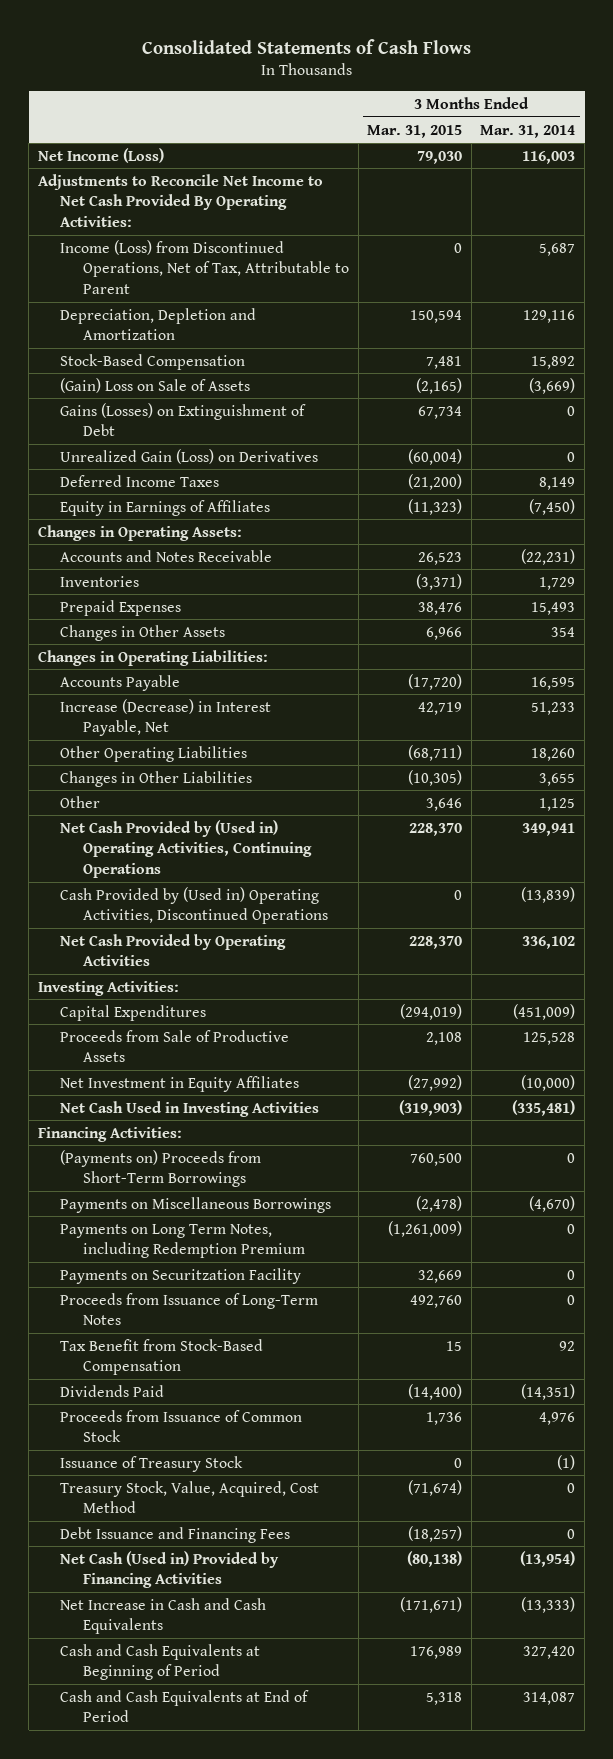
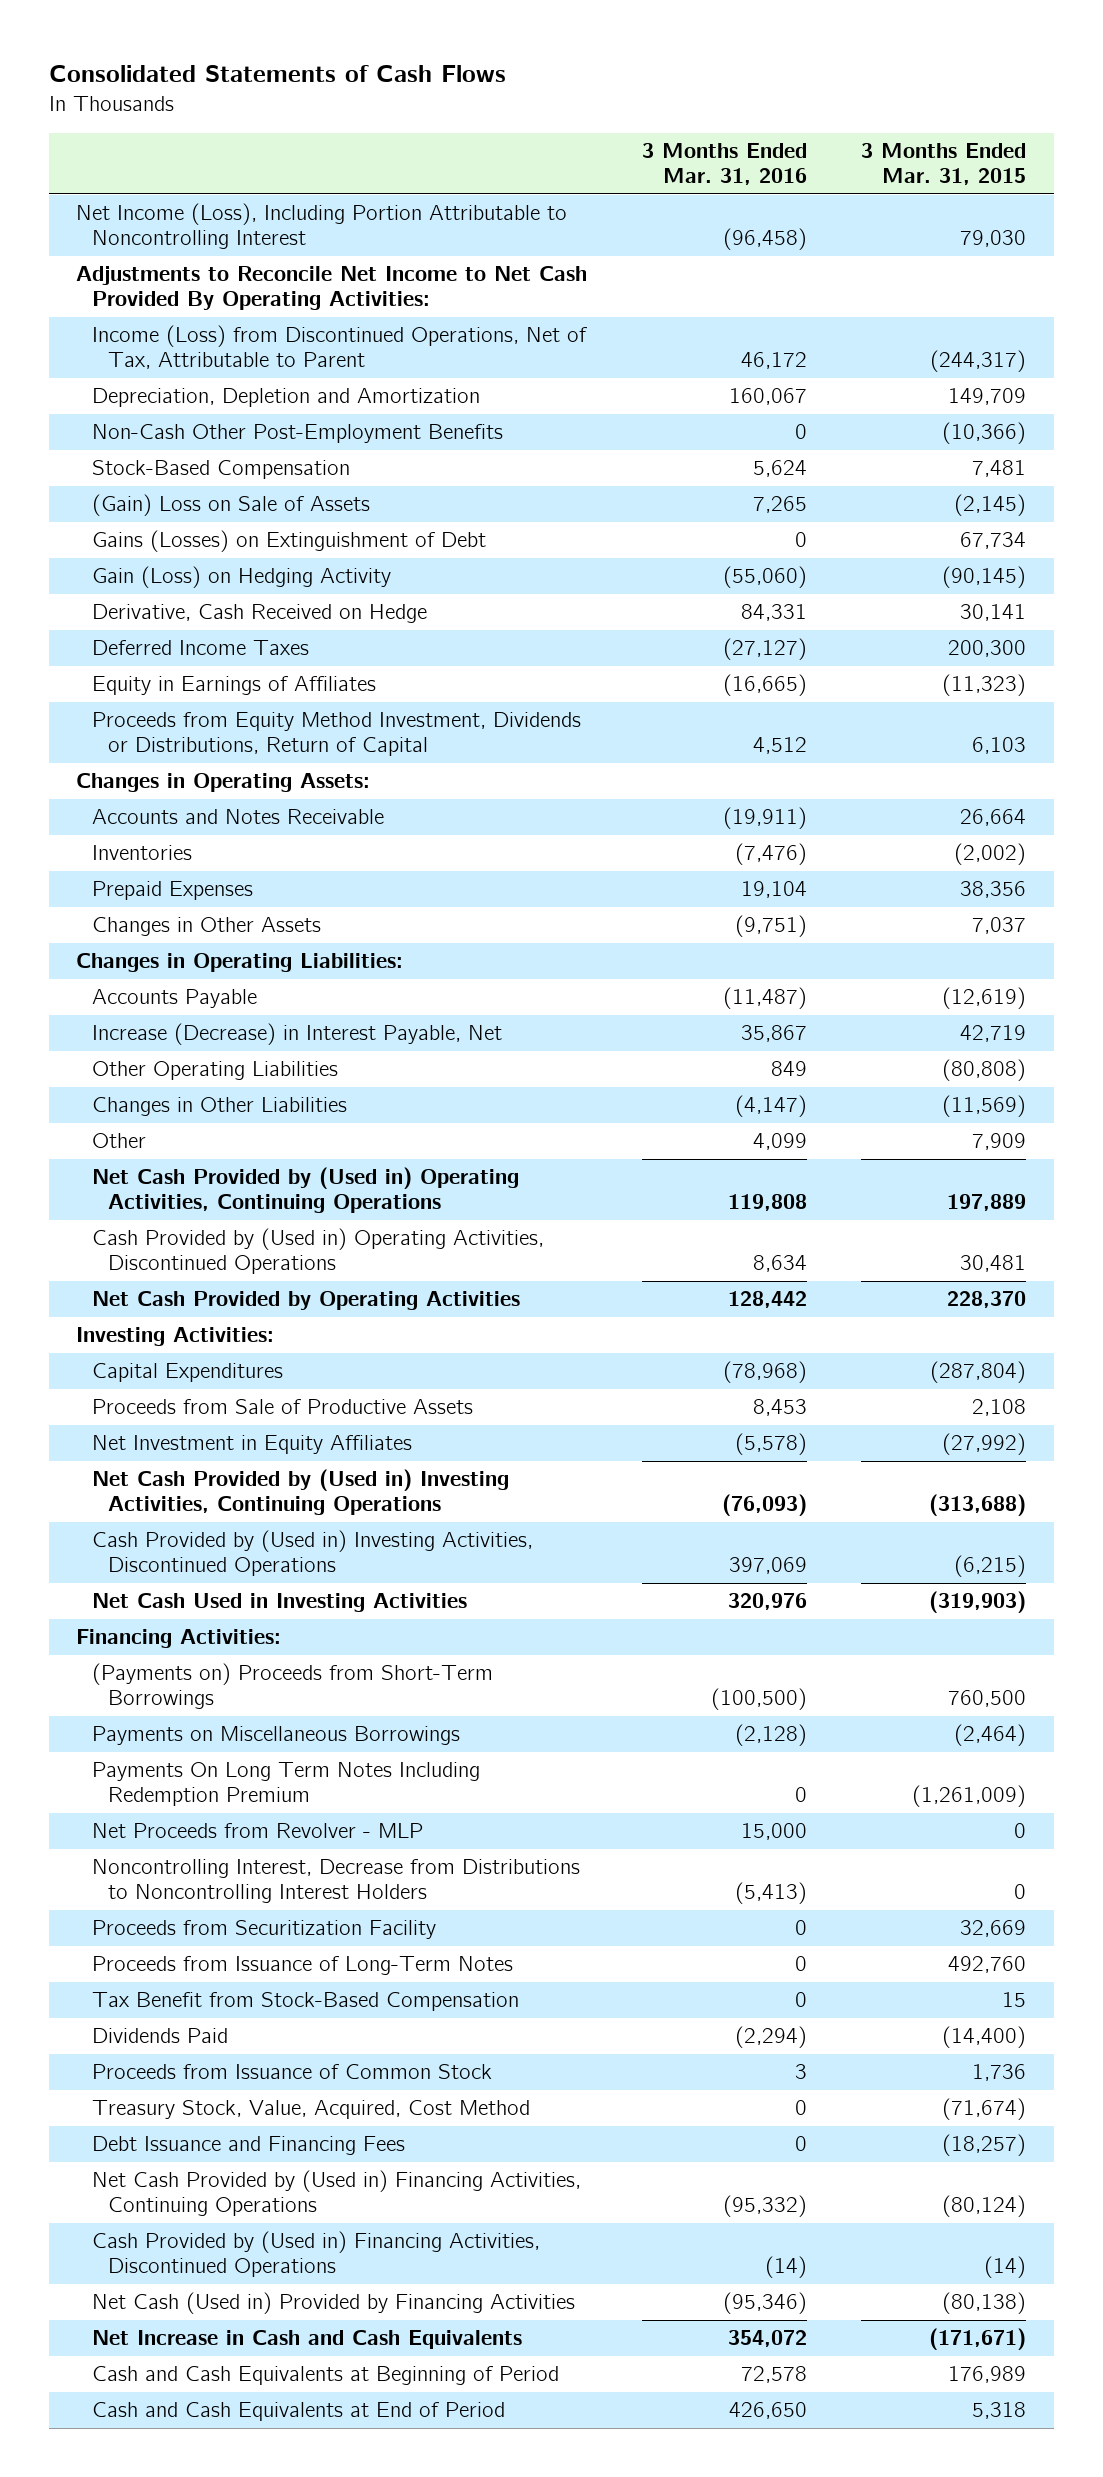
[480,124,576,138] Mar. 31, 2014 -> none
none -> [641,143,807,186] 3 Months Ended Mar. 31, 2016
[37,147,164,163] Net Income (Loss) -> [76,203,568,250] Net Income (Loss), Including Portion Attributable to Noncontrolling Interest
[454,242,463,253] 0 -> [930,350,1027,373] (244,317)
[410,309,463,323] 150,594 -> [948,388,1027,406] 149,709
none -> [91,424,503,444] Non-Cash Other Post-Employment Benefits
[416,377,463,394] (2,165) -> [954,494,1027,517] (2,145)
[60,448,319,464] Unrealized Gain (Loss) on Derivatives -> none
none -> [91,566,391,589] Gain (Loss) on Hedging Activity
none -> [91,604,427,624] Derivative, Cash Received on Hedge
[408,473,463,490] (21,200) -> [948,640,1027,658] 200,300
none -> [91,712,581,757] Proceeds from Equity Method Investment, Dividends or Distributions, Return of Capital
[418,551,463,565] 26,523 -> [960,809,1027,827] 26,664
[416,573,463,590] (3,371) -> [954,843,1027,866] (2,002)
[418,601,463,615] 38,476 -> [960,881,1027,899] 38,356
[426,626,463,640] 6,966 -> [972,917,1027,935] 7,037
[408,673,463,690] (17,720) -> [942,987,1027,1010] (12,619)
[408,744,463,761] (68,711) -> [942,1059,1027,1082] (80,808)
[408,769,463,786] (10,305) -> [942,1095,1027,1118] (11,569)
[426,797,463,811] 3,646 -> [972,1133,1027,1151] 7,909
[409,822,463,836] 228,370 -> [947,1194,1027,1212] 197,889
[454,889,463,900] 0 -> [960,1255,1027,1273] 30,481
[400,1003,463,1020] (294,019) -> [930,1361,1027,1384] (287,804)
none -> [91,1469,509,1516] Net Cash Provided by (Used in) Investing Activities, Continuing Operations
none -> [91,1530,533,1577] Cash Provided by (Used in) Investing Activities, Discontinued Operations
[416,1195,463,1212] (2,478) -> [954,1724,1027,1747] (2,464)
[60,1223,306,1259] Payments on Long Term Notes, including Redemption Premium -> [91,1762,480,1807] Payments On Long Term Notes Including Redemption Premium
none -> [91,1823,423,1839] Net Proceeds from Revolver - MLP
none -> [91,1859,580,1904] Noncontrolling Interest, Decrease from Distributions to Noncontrolling Interest Holders
[60,1267,302,1284] Payments on Securitzation Facility -> [91,1920,436,1940] Proceeds from Securitization Facility
[60,1455,244,1472] Issuance of Treasury Stock -> none
none -> [91,2170,581,2217] Net Cash Provided by (Used in) Financing Activities, Continuing Operations
none -> [91,2231,540,2278] Cash Provided by (Used in) Financing Activities, Discontinued Operations

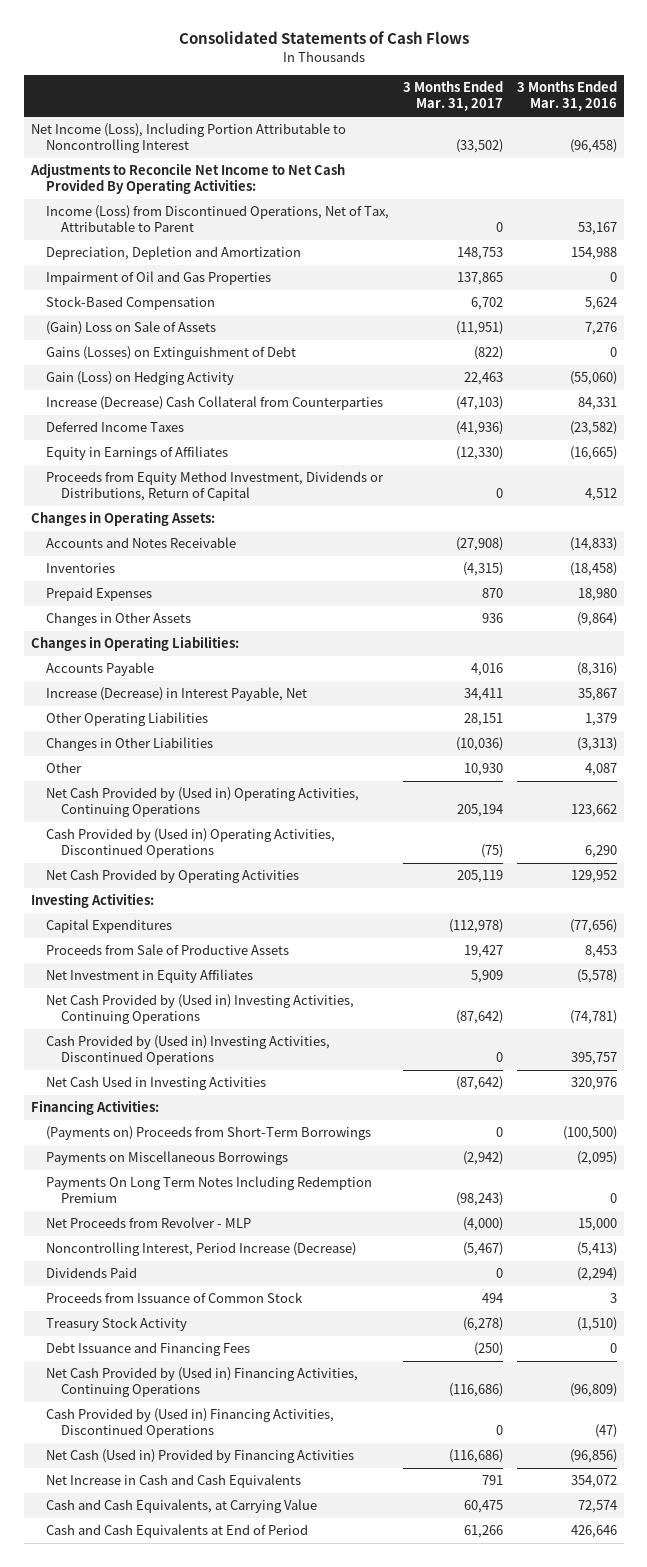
[861,143,1027,186] 3 Months Ended Mar. 31, 2015 -> none
none -> [402,81,503,112] 3 Months Ended Mar. 31, 2017
[91,424,503,444] Non-Cash Other Post-Employment Benefits -> none
[740,352,807,370] 46,172 -> [577,222,617,236] 53,167
[728,388,807,406] 160,067 -> [570,247,617,261] 154,988
none -> [45,271,271,286] Impairment of Oil and Gas Properties
[752,496,807,514] 7,265 -> [584,322,617,336] 7,276
[91,604,427,624] Derivative, Cash Received on Hedge -> [45,396,383,411] Increase (Decrease) Cash Collateral from Counterparties
[722,638,807,661] (27,127) -> [569,421,617,436] (23,582)
[722,807,807,830] (19,911) -> [569,537,617,552] (14,833)
[734,843,807,866] (7,476) -> [569,562,617,577] (18,458)
[740,881,807,899] 19,104 -> [577,588,617,602] 18,980
[734,915,807,938] (9,751) -> [576,612,617,627] (9,864)
[722,987,807,1010] (11,487) -> [576,662,617,677] (8,316)
[770,1061,807,1077] 849 -> [584,713,617,727] 1,379
[734,1095,807,1118] (4,147) -> [576,737,617,752] (3,313)
[752,1133,807,1151] 4,099 -> [584,763,617,777] 4,087
[727,1194,807,1212] 119,808 -> [570,804,617,818] 123,662
[752,1255,807,1273] 8,634 -> [584,845,617,859] 6,290
[727,1291,807,1309] 128,442 -> [570,870,617,884] 129,952
[722,1361,807,1384] (78,968) -> [569,919,617,934] (77,656)
[721,1494,807,1517] (76,093) -> [569,1010,617,1025] (74,781)
[728,1557,807,1575] 397,069 -> [570,1052,617,1066] 395,757
[734,1724,807,1747] (2,128) -> [576,1151,617,1166] (2,095)
[91,1920,436,1940] Proceeds from Securitization Facility -> none
[91,1956,513,1976] Proceeds from Issuance of Long-Term Notes -> none
[91,1992,519,2012] Tax Benefit from Stock-Based Compensation -> none
[91,1859,580,1904] Noncontrolling Interest, Decrease from Distributions to Noncontrolling Interest Holders -> [45,1242,356,1257] Noncontrolling Interest, Period Increase (Decrease)
[91,2100,530,2120] Treasury Stock, Value, Acquired, Cost Method -> none
none -> [45,1317,187,1332] Treasury Stock Activity
[722,2195,807,2218] (95,332) -> [569,1383,617,1398] (96,809)
[764,2256,807,2279] (14) -> [594,1424,617,1439] (47)
[722,2292,807,2315] (95,346) -> [569,1449,617,1464] (96,856)
[91,2366,559,2386] Cash and Cash Equivalents at Beginning of Period -> [45,1499,317,1514] Cash and Cash Equivalents, at Carrying Value
[740,2366,807,2384] 72,578 -> [577,1500,617,1514] 72,574
[728,2402,807,2420] 426,650 -> [570,1525,617,1539] 426,646

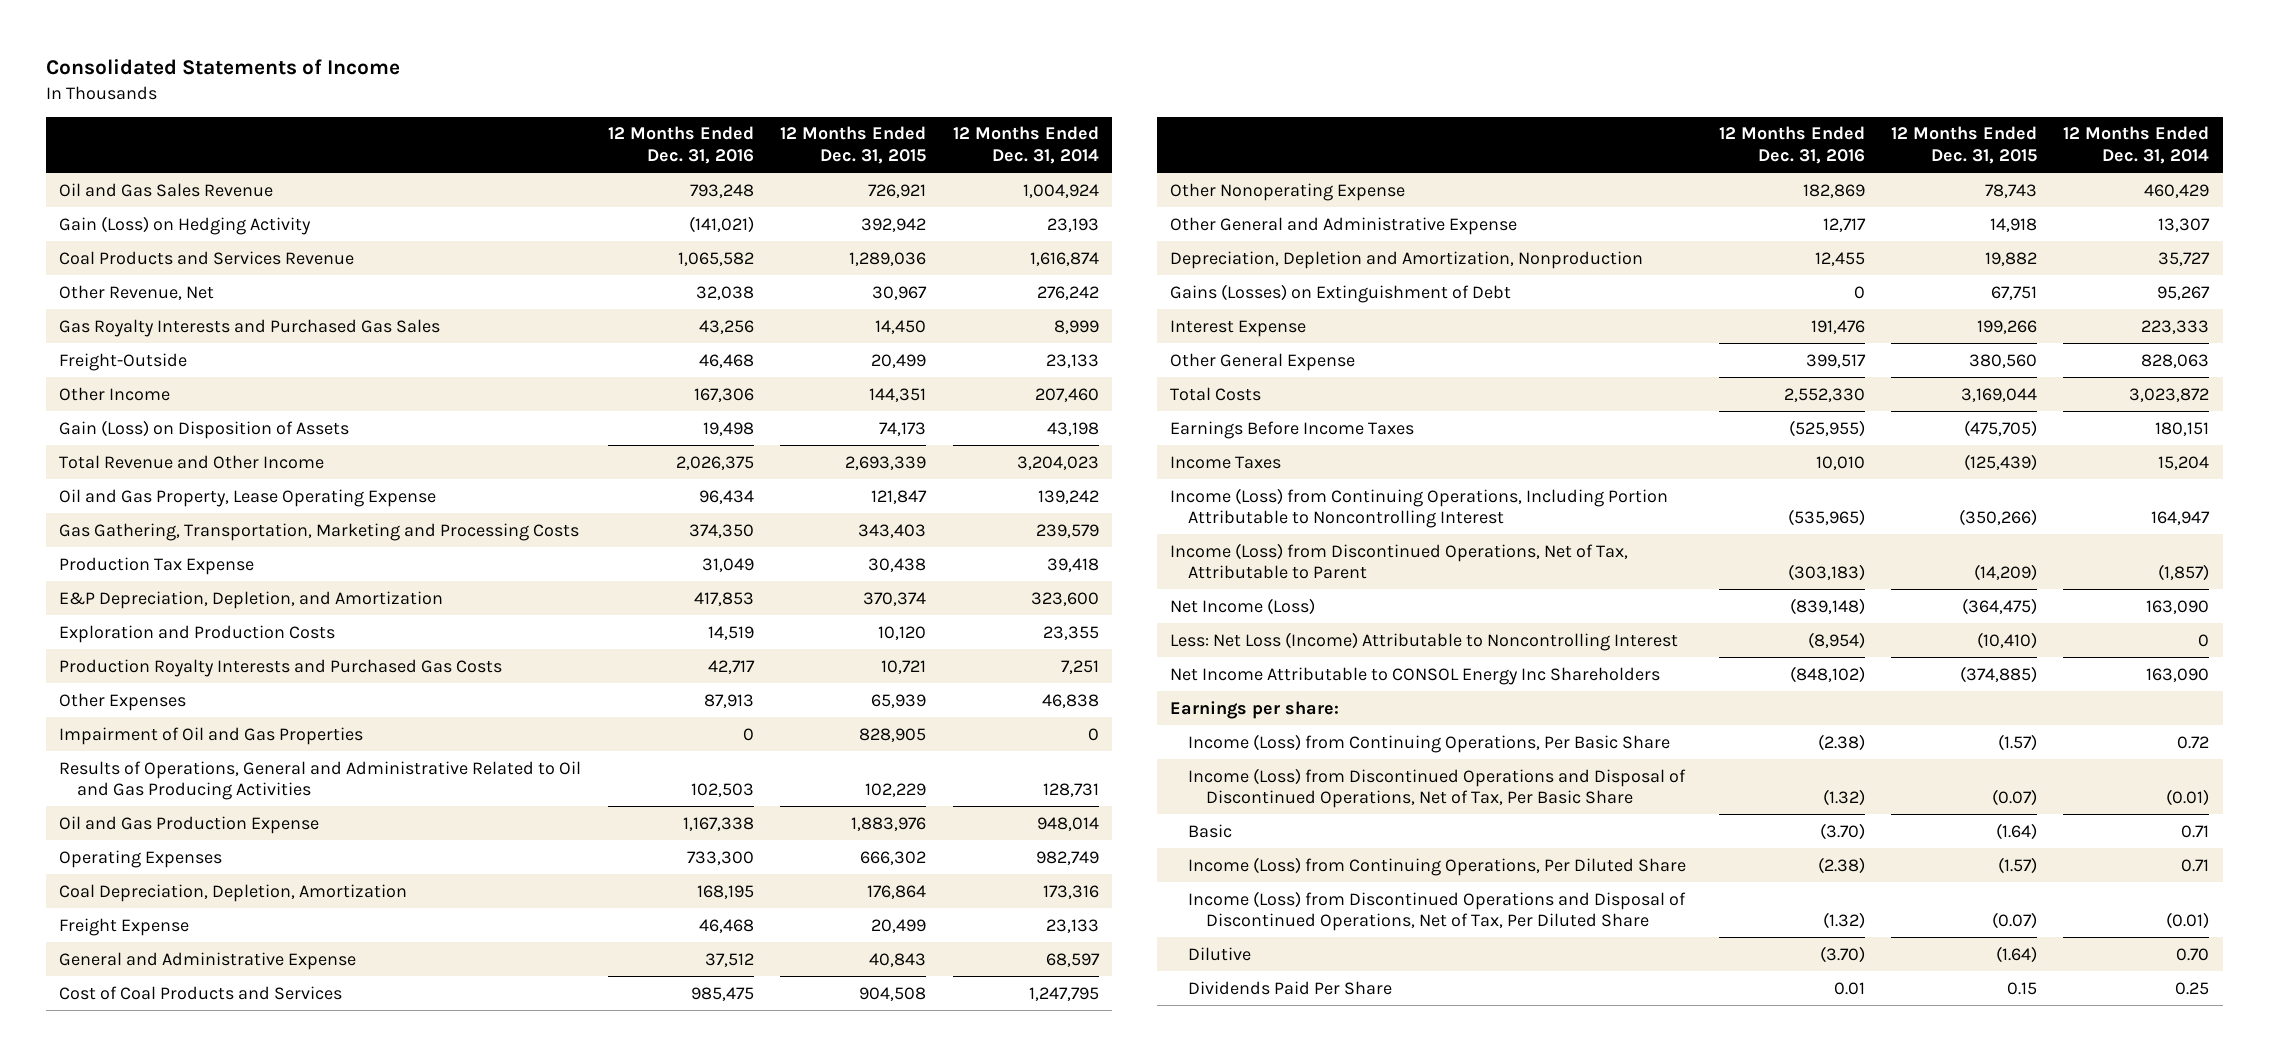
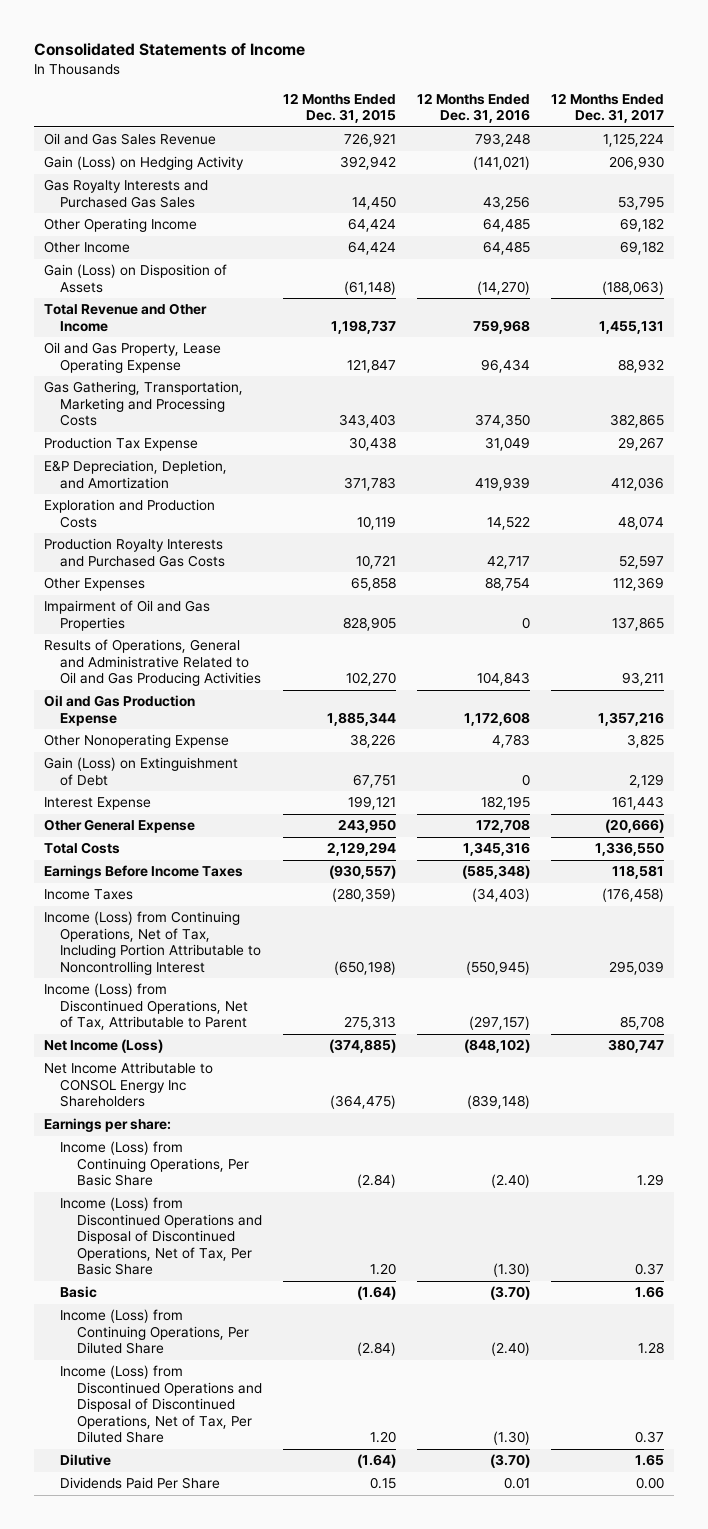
[952,126,1099,164] 12 Months Ended Dec. 31, 2014 -> none
none -> [550,92,664,124] 12 Months Ended Dec. 31, 2017
[59,250,355,265] Coal Products and Services Revenue -> none
[59,284,215,300] Other Revenue, Net -> none
[59,352,188,371] Freight-Outside -> none
none -> [44,218,198,233] Other Operating Income
[693,387,754,402] 167,306 -> [482,241,530,256] 64,485
[869,387,927,402] 144,351 -> [347,241,396,256] 64,424
[702,421,754,436] 19,498 -> [476,280,530,295] (14,270)
[879,421,927,436] 74,173 -> [343,280,396,295] (61,148)
[675,455,754,470] 2,026,375 -> [472,319,530,334] 759,968
[845,455,927,470] 2,693,339 -> [330,319,396,334] 1,198,737
[693,591,754,606] 417,853 -> [474,476,530,491] 419,939
[863,591,927,606] 370,374 -> [343,476,396,491] 371,783
[707,625,754,640] 14,519 -> [486,515,530,530] 14,522
[878,625,927,640] 10,120 -> [356,515,396,530] 10,119
[703,693,754,708] 87,913 -> [484,577,530,592] 88,754
[871,693,927,708] 65,939 -> [350,577,396,592] 65,858
[59,849,223,868] Operating Expenses -> none
[59,883,408,902] Coal Depreciation, Depletion, Amortization -> none
[59,917,190,936] Freight Expense -> none
[59,951,357,970] General and Administrative Expense -> none
[59,985,343,1000] Cost of Coal Products and Services -> none
[1170,216,1518,235] Other General and Administrative Expense -> none
[1170,250,1644,269] Depreciation, Depletion and Amortization, Nonproduction -> none
[1170,631,1679,651] Less: Net Loss (Income) Attributable to Noncontrolling Interest -> none
[690,783,754,798] 102,503 -> [476,672,530,687] 104,843
[865,783,927,798] 102,229 -> [345,672,396,687] 102,270
[682,816,754,831] 1,167,338 -> [463,711,530,726] 1,172,608
[851,816,927,831] 1,883,976 -> [326,711,396,726] 1,885,344
[1802,183,1865,198] 182,869 -> [491,734,530,749] 4,783
[1984,183,2037,198] 78,743 -> [349,734,396,749] 38,226
[1170,283,1512,303] Gains (Losses) on Extinguishment of Debt -> [44,757,239,786] Gain (Loss) on Extinguishment of Debt
[1810,319,1865,334] 191,476 -> [480,796,530,811] 182,195
[1976,319,2037,334] 199,266 -> [347,796,396,811] 199,121
[1805,353,1866,368] 399,517 -> [475,819,530,834] 172,708
[1968,353,2037,368] 380,560 -> [337,819,396,834] 243,950
[1783,387,1865,402] 2,552,330 -> [462,842,530,857] 1,345,316
[1960,387,2037,402] 3,169,044 -> [326,842,396,857] 2,129,294
[1788,419,1865,437] (525,955) -> [461,865,530,880] (585,348)
[1963,419,2037,437] (475,705) -> [328,865,396,880] (930,557)
[1815,455,1865,470] 10,010 -> [471,888,530,903] (34,403)
[1963,453,2037,471] (125,439) -> [331,888,396,903] (280,359)
[1170,487,1669,529] Income (Loss) from Continuing Operations, Including Portion Attributable to Noncontrolling Interest -> [44,911,262,975] Income (Loss) from Continuing Operations, Net of Tax, Including Portion Attributable to Noncontrolling Interest
[1787,509,1865,527] (535,965) -> [465,960,530,975] (550,945)
[1958,509,2037,527] (350,266) -> [333,960,396,975] (650,198)
[1787,564,1865,582] (303,183) -> [468,1016,530,1031] (297,157)
[1973,564,2037,582] (14,209) -> [343,1016,396,1031] 275,313
[1789,597,1865,615] (839,148) -> [463,1039,530,1054] (848,102)
[1961,597,2037,615] (364,475) -> [328,1039,396,1054] (374,885)
[1789,665,1865,683] (848,102) -> [466,1095,530,1110] (839,148)
[1959,665,2037,683] (374,885) -> [329,1095,396,1110] (364,475)
[1817,733,1865,751] (2.38) -> [490,1174,530,1189] (2.40)
[1997,733,2037,751] (1.57) -> [356,1174,396,1189] (2.84)
[1822,789,1865,807] (1.32) -> [492,1263,530,1278] (1.30)
[1991,789,2037,807] (0.07) -> [369,1263,396,1276] 1.20
[1817,856,1865,874] (2.38) -> [490,1342,530,1357] (2.40)
[1997,856,2037,874] (1.57) -> [356,1342,396,1357] (2.84)
[1822,912,1865,930] (1.32) -> [492,1431,530,1446] (1.30)
[1991,912,2037,930] (0.07) -> [369,1431,396,1444] 1.20

